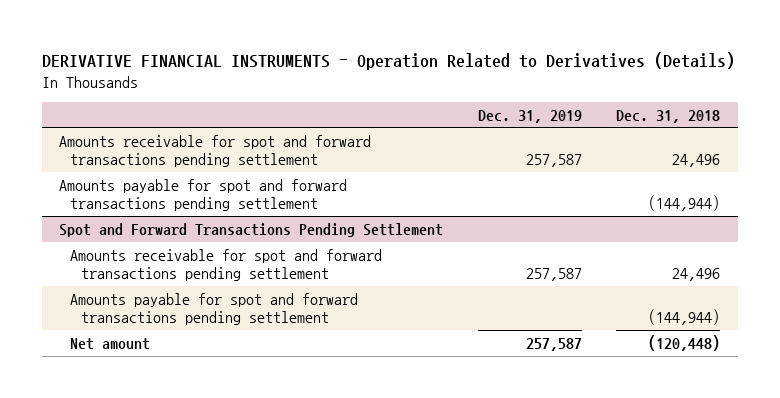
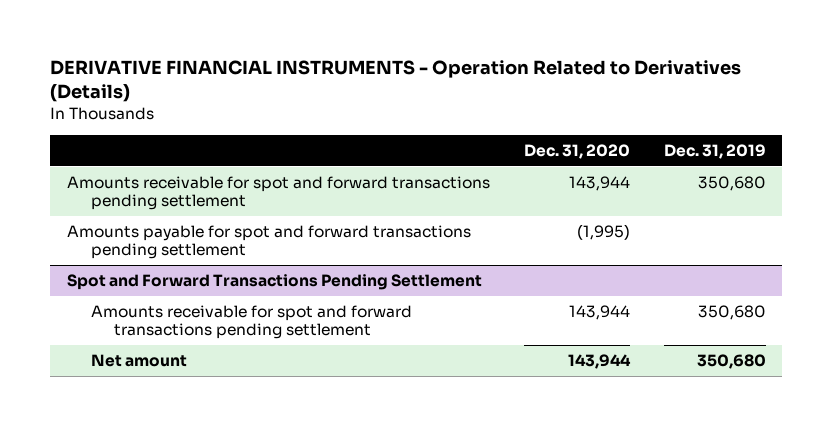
[616,109,721,123] Dec. 31, 2018 -> none
none -> [523,143,630,159] Dec. 31, 2020
[525,154,582,168] 257,587 -> [697,176,766,192] 350,680
[70,292,359,326] Amounts payable for spot and forward transactions pending settlement -> none
[525,268,582,282] 257,587 -> [697,305,766,321] 350,680
[525,337,582,351] 257,587 -> [696,354,766,370] 350,680

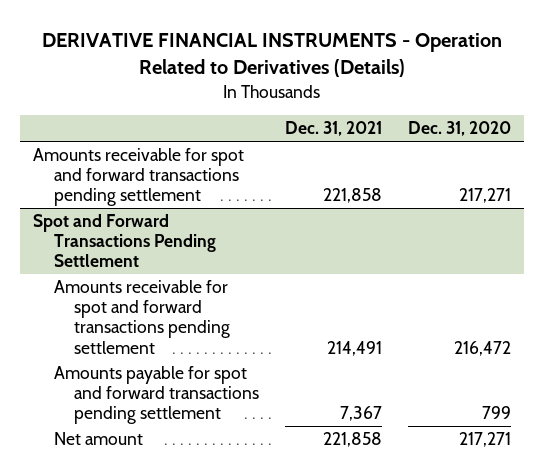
[663,143,766,159] Dec. 31, 2019 -> none
none -> [285,121,383,137] Dec. 31, 2021
[66,225,471,260] Amounts payable for spot and forward transactions pending settlement -> none
[568,176,630,192] 143,944 -> [459,188,512,204] 217,271
[568,305,630,321] 143,944 -> [454,340,512,356] 216,472
none -> [53,366,260,425] Amounts payable for spot and forward transactions pending settlement
[567,354,631,370] 143,944 -> [459,432,512,448] 217,271

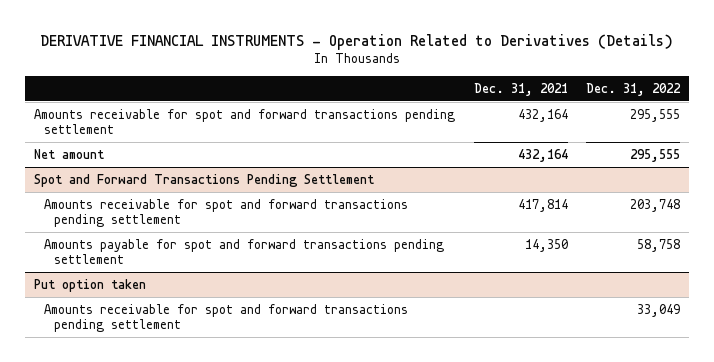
[408,121,512,137] Dec. 31, 2020 -> none
none -> [585,83,681,97] Dec. 31, 2022
[323,188,383,204] 221,858 -> [517,108,568,122] 432,164
none -> [34,148,105,159] Net amount
[53,432,143,446] Net amount -> none
[327,340,383,356] 214,491 -> [517,198,568,212] 417,814
[340,406,383,422] 7,367 -> [524,238,568,252] 14,350
none -> [34,278,147,292] Put option taken
none -> [44,303,409,333] Amounts receivable for spot and forward transactions pending settlement

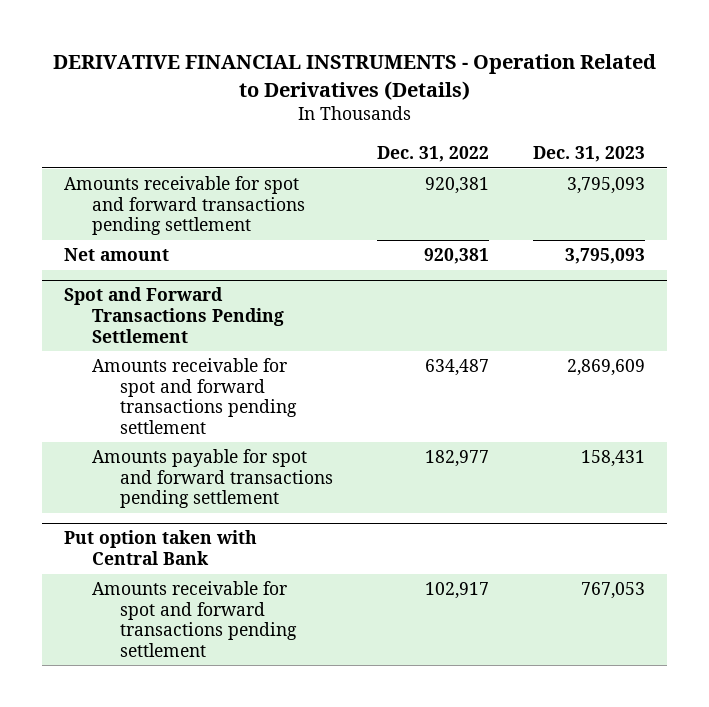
[473,83,568,97] Dec. 31, 2021 -> none
none -> [532,146,645,163] Dec. 31, 2023
[629,108,680,122] 295,555 -> [424,177,489,195] 920,381
[629,148,680,162] 295,555 -> [423,248,489,265] 920,381
[629,198,680,212] 203,748 -> [424,359,489,377] 634,487
[636,238,680,252] 58,758 -> [424,450,489,468] 182,977
[34,278,147,292] Put option taken -> [64,530,258,566] Put option taken with Central Bank
[636,303,680,317] 33,049 -> [424,582,489,600] 102,917

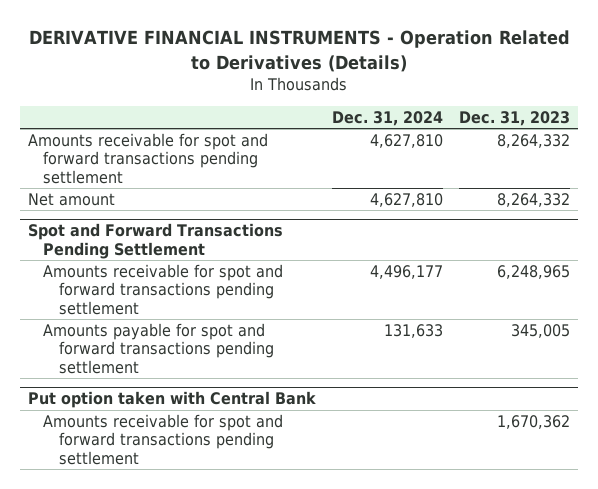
[376,146,489,163] Dec. 31, 2022 -> none
none -> [331,110,443,126] Dec. 31, 2024
[566,177,645,195] 3,795,093 -> [496,133,570,148] 8,264,332
[564,248,645,265] 3,795,093 -> [496,192,570,207] 8,264,332
[566,359,645,377] 2,869,609 -> [496,264,570,279] 6,248,965
[580,450,645,468] 158,431 -> [510,323,570,338] 345,005
[580,582,645,600] 767,053 -> [496,414,570,429] 1,670,362

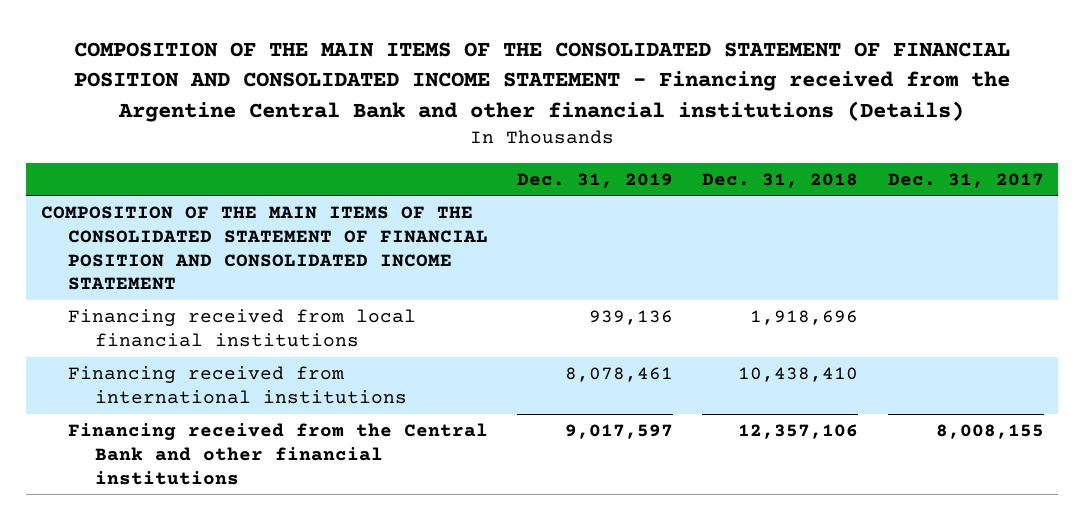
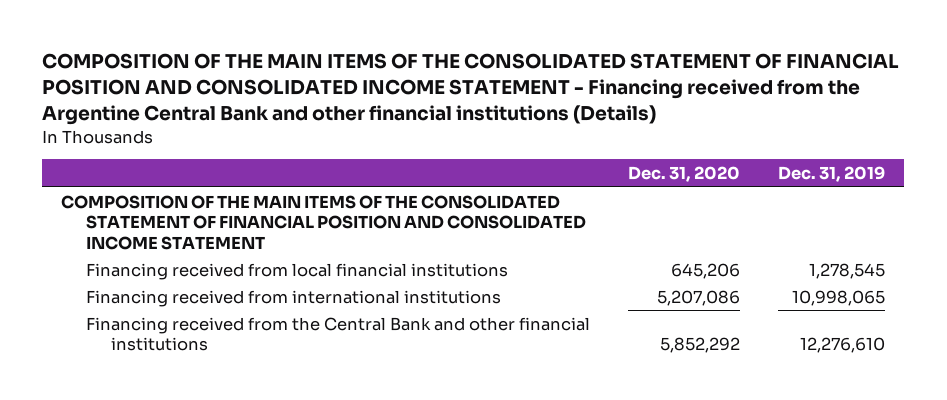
[702,172,859,188] Dec. 31, 2018 -> none
[887,172,1044,188] Dec. 31, 2017 -> none
none -> [628,165,741,182] Dec. 31, 2020
[589,310,674,326] 939,136 -> [809,262,886,279] 1,278,545
[565,367,674,383] 8,078,461 -> [792,289,886,306] 10,998,065
[565,424,674,440] 9,017,597 -> [800,337,886,354] 12,276,610

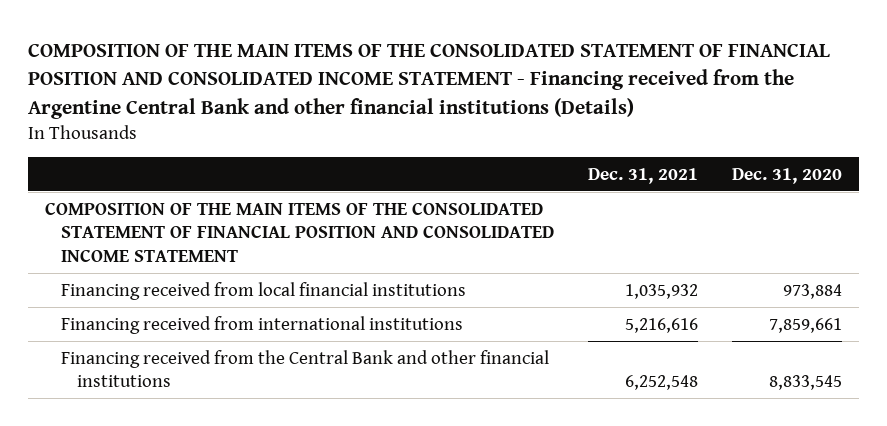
[778,165,886,182] Dec. 31, 2019 -> none
none -> [588,167,699,184] Dec. 31, 2021
[671,262,741,279] 645,206 -> [783,283,843,299] 973,884
[657,289,741,306] 5,207,086 -> [769,317,843,333] 7,859,661
[660,337,741,354] 5,852,292 -> [769,375,843,391] 8,833,545

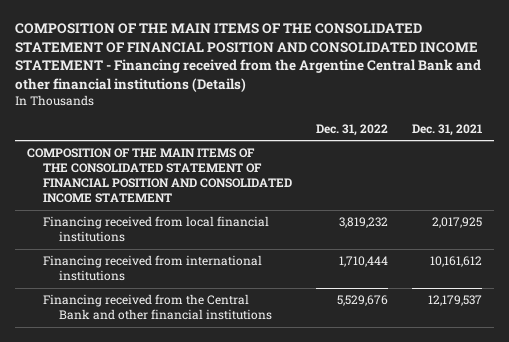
[732,167,843,184] Dec. 31, 2020 -> none
none -> [315,123,388,136] Dec. 31, 2022
[625,283,699,299] 1,035,932 -> [431,217,482,229] 2,017,925
[625,317,699,333] 5,216,616 -> [429,256,482,268] 10,161,612
[625,375,699,391] 6,252,548 -> [427,295,482,307] 12,179,537

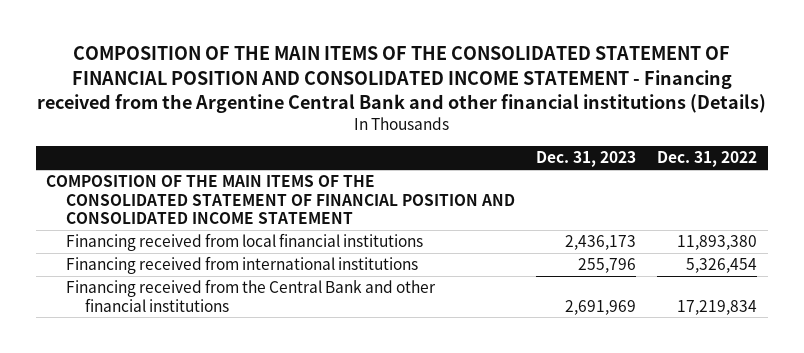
[411,123,482,136] Dec. 31, 2021 -> none
none -> [536,151,637,168] Dec. 31, 2023
[338,217,388,229] 3,819,232 -> [677,235,758,251] 11,893,380
[338,256,388,268] 1,710,444 -> [686,258,758,274] 5,326,454
[336,295,388,307] 5,529,676 -> [677,299,758,315] 17,219,834

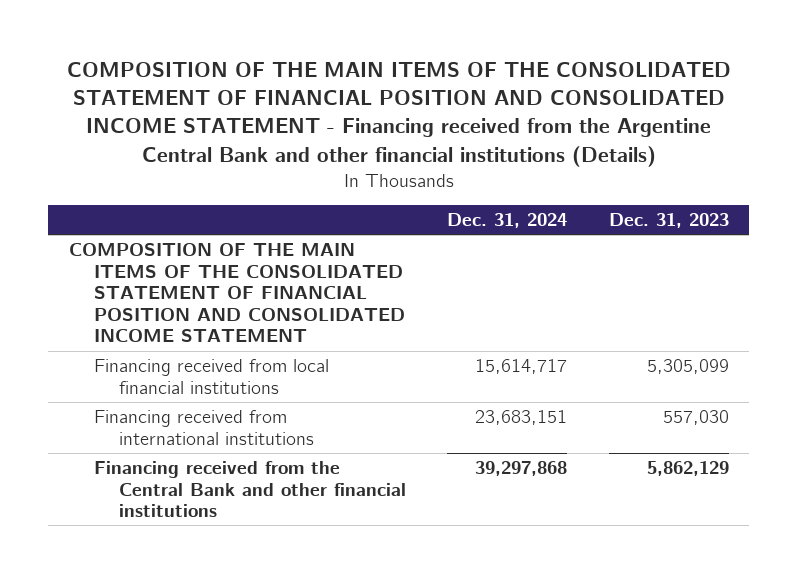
[657,151,758,168] Dec. 31, 2022 -> none
none -> [447,213,568,229] Dec. 31, 2024
[565,235,637,251] 2,436,173 -> [646,358,729,374] 5,305,099
[578,258,637,274] 255,796 -> [662,409,729,425] 557,030
[565,299,637,315] 2,691,969 -> [646,460,729,476] 5,862,129

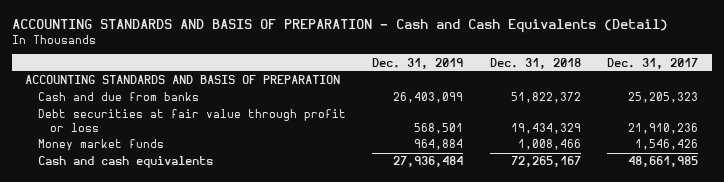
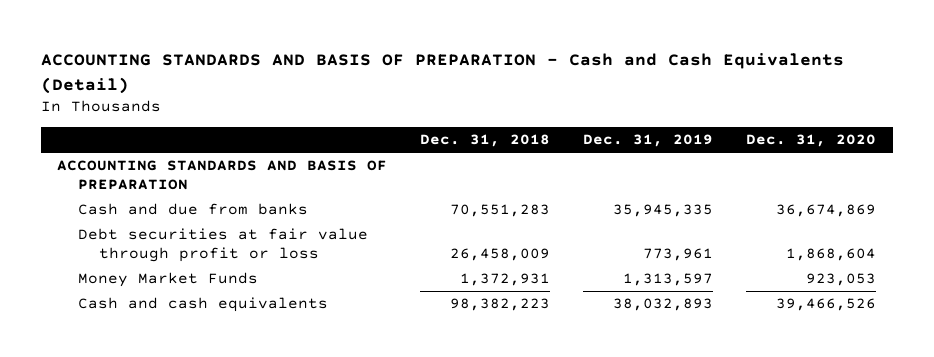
[607,57,699,69] Dec. 31, 2017 -> none
none -> [746,134,877,148] Dec. 31, 2020
[393,92,464,104] 26,403,099 -> [613,204,714,218] 35,945,335
[510,92,581,104] 51,822,372 -> [450,204,551,218] 70,551,283
[414,123,464,135] 568,501 -> [643,247,714,261] 773,961
[510,123,581,135] 19,434,329 -> [450,247,551,261] 26,458,009
[37,139,164,152] Money market funds -> [77,272,258,288] Money Market Funds
[414,139,464,151] 964,884 -> [623,273,714,287] 1,313,597
[517,139,581,151] 1,008,466 -> [460,273,551,287] 1,372,931
[393,156,464,168] 27,936,484 -> [613,298,714,312] 38,032,893
[510,156,581,168] 72,265,167 -> [450,298,551,312] 98,382,223

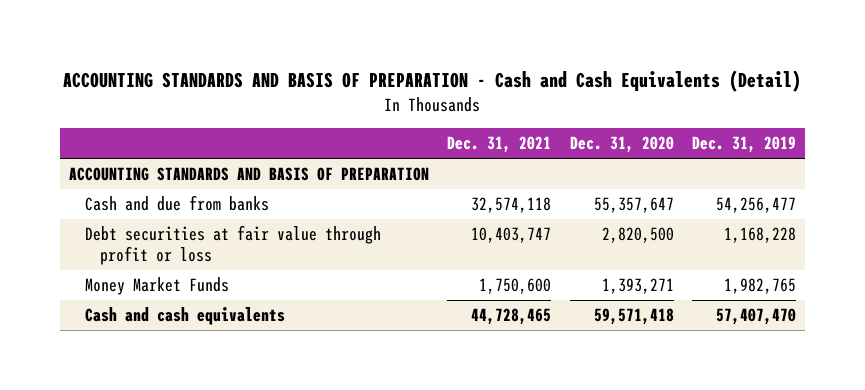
[420,134,551,148] Dec. 31, 2018 -> none
none -> [447,136,552,154] Dec. 31, 2021
[613,204,714,218] 35,945,335 -> [716,197,797,214] 54,256,477
[776,204,877,218] 36,674,869 -> [593,197,674,214] 55,357,647
[643,247,714,261] 773,961 -> [724,227,797,244] 1,168,228
[786,247,877,261] 1,868,604 -> [601,227,674,244] 2,820,500
[623,273,714,287] 1,313,597 -> [724,278,797,295] 1,982,765
[806,273,877,287] 923,053 -> [601,278,674,295] 1,393,271
[613,298,714,312] 38,032,893 -> [716,308,797,326] 57,407,470
[776,298,877,312] 39,466,526 -> [593,308,674,326] 59,571,418

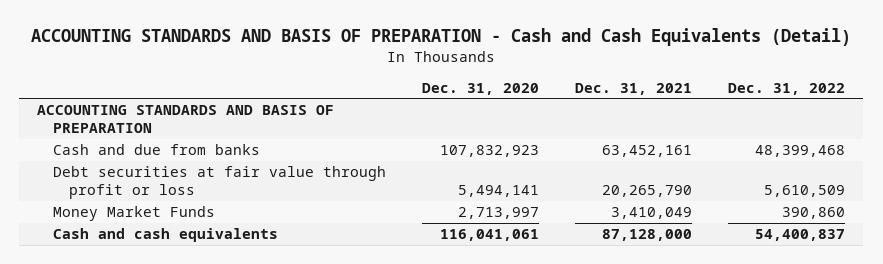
[692,136,797,154] Dec. 31, 2019 -> none
none -> [728,82,846,95] Dec. 31, 2022
[471,197,552,214] 32,574,118 -> [602,145,693,158] 63,452,161
[593,197,674,214] 55,357,647 -> [440,145,540,158] 107,832,923
[471,227,552,244] 10,403,747 -> [602,184,693,197] 20,265,790
[601,227,674,244] 2,820,500 -> [458,184,540,197] 5,494,141
[479,278,552,295] 1,750,600 -> [611,207,693,220] 3,410,049
[601,278,674,295] 1,393,271 -> [458,207,540,220] 2,713,997
[471,308,552,326] 44,728,465 -> [602,229,693,242] 87,128,000
[593,308,674,326] 59,571,418 -> [440,229,540,242] 116,041,061

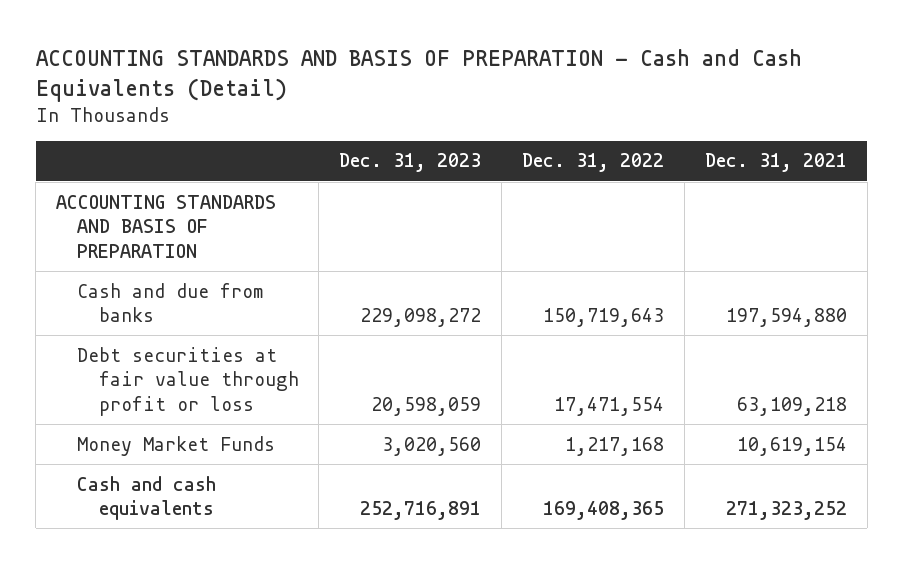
[422,82,540,95] Dec. 31, 2020 -> none
none -> [339,153,482,173] Dec. 31, 2023
[602,145,693,158] 63,452,161 -> [725,308,847,328] 197,594,880
[755,145,846,158] 48,399,468 -> [543,308,665,328] 150,719,643
[602,184,693,197] 20,265,790 -> [736,396,847,416] 63,109,218
[764,184,846,197] 5,610,509 -> [554,396,665,416] 17,471,554
[611,207,693,220] 3,410,049 -> [736,436,847,456] 10,619,154
[782,207,846,220] 390,860 -> [565,436,665,456] 1,217,168
[602,229,693,242] 87,128,000 -> [725,501,847,521] 271,323,252
[755,229,846,242] 54,400,837 -> [543,501,665,521] 169,408,365

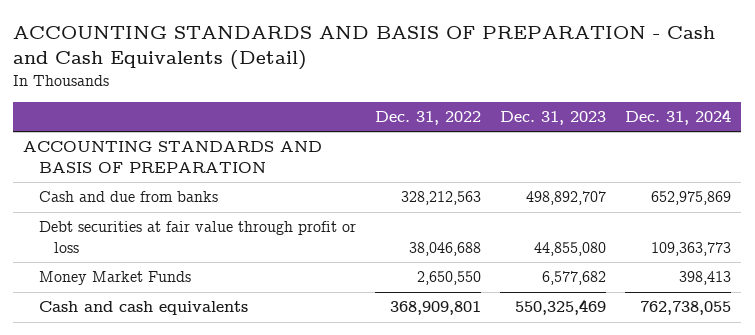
[704,153,847,173] Dec. 31, 2021 -> none
none -> [625,109,732,126] Dec. 31, 2024
[360,308,482,328] 229,098,272 -> [526,191,607,206] 498,892,707
[543,308,665,328] 150,719,643 -> [400,191,481,206] 328,212,563
[371,396,482,416] 20,598,059 -> [534,242,607,257] 44,855,080
[554,396,665,416] 17,471,554 -> [408,242,481,257] 38,046,688
[382,436,482,456] 3,020,560 -> [542,271,607,286] 6,577,682
[565,436,665,456] 1,217,168 -> [416,271,481,286] 2,650,550
[360,501,482,521] 252,716,891 -> [515,299,607,316] 550,325,469
[543,501,665,521] 169,408,365 -> [389,301,481,316] 368,909,801

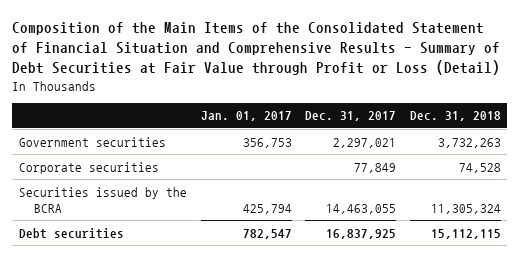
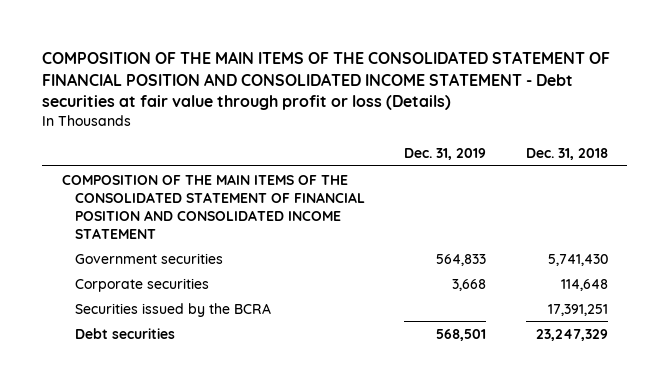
[12,22,501,76] Composition of the Main Items of the Consolidated Statement of Financial Situation and Comprehensive Results - Summary of Debt Securities at Fair Value through Profit or Loss (Detail) -> [41,50,610,111] COMPOSITION OF THE MAIN ITEMS OF THE CONSOLIDATED STATEMENT OF FINANCIAL POSITION AND CONSOLIDATED INCOME STATEMENT - Debt securities at fair value through profit or loss (Details)
[200,111,292,122] Jan. 01, 2017 -> none
[305,111,397,122] Dec. 31, 2017 -> none
none -> [404,148,487,161] Dec. 31, 2019
none -> [61,173,366,239] COMPOSITION OF THE MAIN ITEMS OF THE CONSOLIDATED STATEMENT OF FINANCIAL POSITION AND CONSOLIDATED INCOME STATEMENT
[437,137,501,148] 3,732,263 -> [547,253,608,266] 5,741,430
[458,162,501,173] 74,528 -> [560,278,608,291] 114,648
[430,203,501,214] 11,305,324 -> [547,303,608,316] 17,391,251
[430,228,501,239] 15,112,115 -> [535,328,608,341] 23,247,329

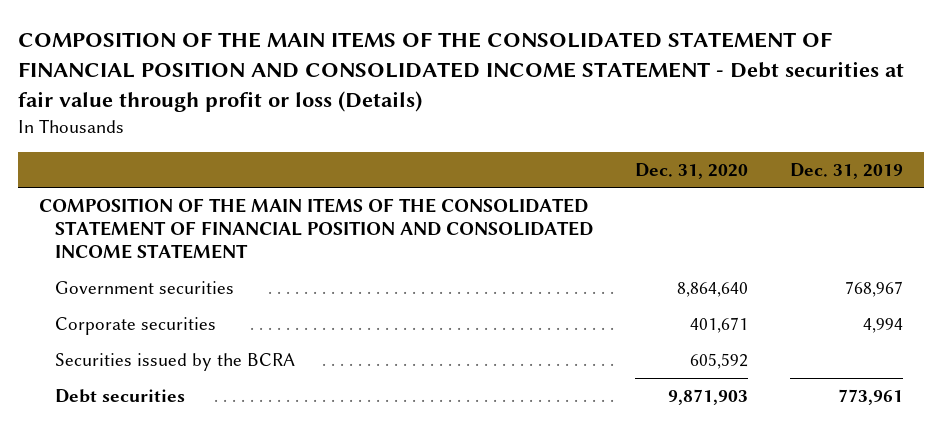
[525,148,608,161] Dec. 31, 2018 -> none
none -> [635,162,749,179] Dec. 31, 2020
[436,253,487,266] 564,833 -> [844,281,903,298] 768,967
[452,278,487,291] 3,668 -> [862,318,903,334] 4,994
[436,328,487,341] 568,501 -> [837,389,903,406] 773,961

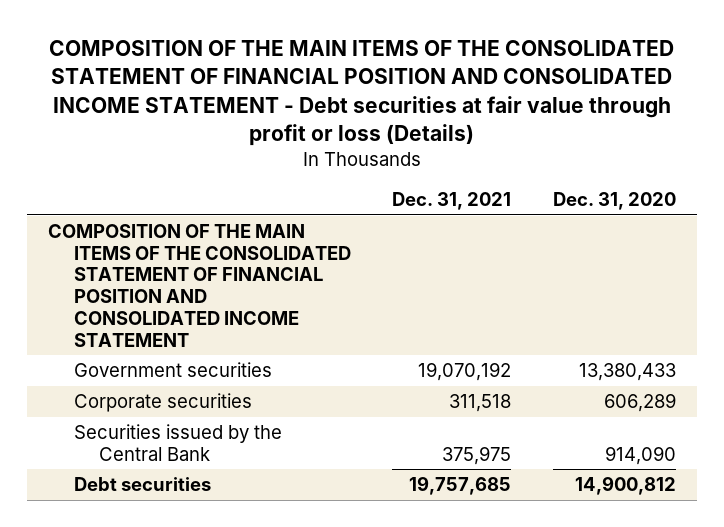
[789,162,903,179] Dec. 31, 2019 -> none
none -> [392,192,512,211] Dec. 31, 2021
[677,282,749,298] 8,864,640 -> [578,363,676,382] 13,380,433
[690,317,749,334] 401,671 -> [603,393,676,413] 606,289
[55,353,296,372] Securities issued by the BCRA -> [73,424,282,461] Securities issued by the Central Bank
[690,353,749,370] 605,592 -> [604,445,676,465] 914,090
[668,389,749,406] 9,871,903 -> [574,476,676,496] 14,900,812

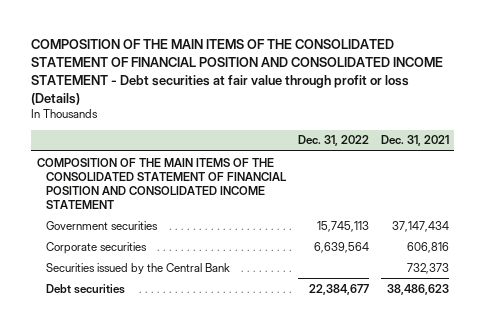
[552,192,676,211] Dec. 31, 2020 -> none
none -> [297,135,369,147] Dec. 31, 2022
[418,362,512,382] 19,070,192 -> [391,220,449,232] 37,147,434
[449,394,512,413] 311,518 -> [406,241,449,253] 606,816
[442,445,512,465] 375,975 -> [406,262,449,274] 732,373
[409,476,512,496] 19,757,685 -> [386,283,449,295] 38,486,623

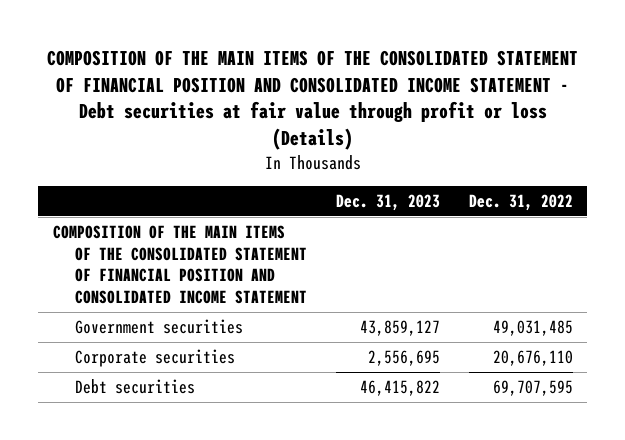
[380,135,449,147] Dec. 31, 2021 -> none
none -> [335,193,440,211] Dec. 31, 2023
[45,262,230,274] Securities issued by the Central Bank -> none
[316,220,369,232] 15,745,113 -> [492,319,573,336] 49,031,485
[313,241,369,253] 6,639,564 -> [492,349,573,366] 20,676,110
[308,283,369,295] 22,384,677 -> [492,379,573,396] 69,707,595

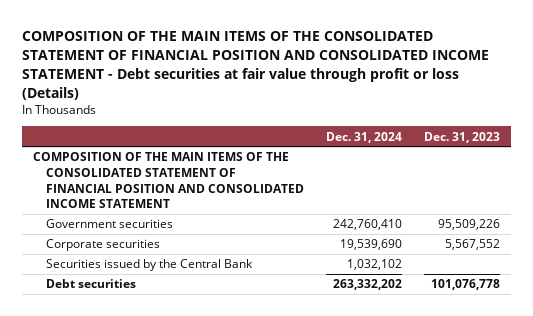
[468,193,573,211] Dec. 31, 2022 -> none
none -> [326,131,403,143] Dec. 31, 2024
[359,319,440,336] 43,859,127 -> [437,219,500,231] 95,509,226
[367,349,440,366] 2,556,695 -> [444,239,500,251] 5,567,552
none -> [46,259,254,272] Securities issued by the Central Bank
[359,379,440,396] 46,415,822 -> [430,279,500,291] 101,076,778

